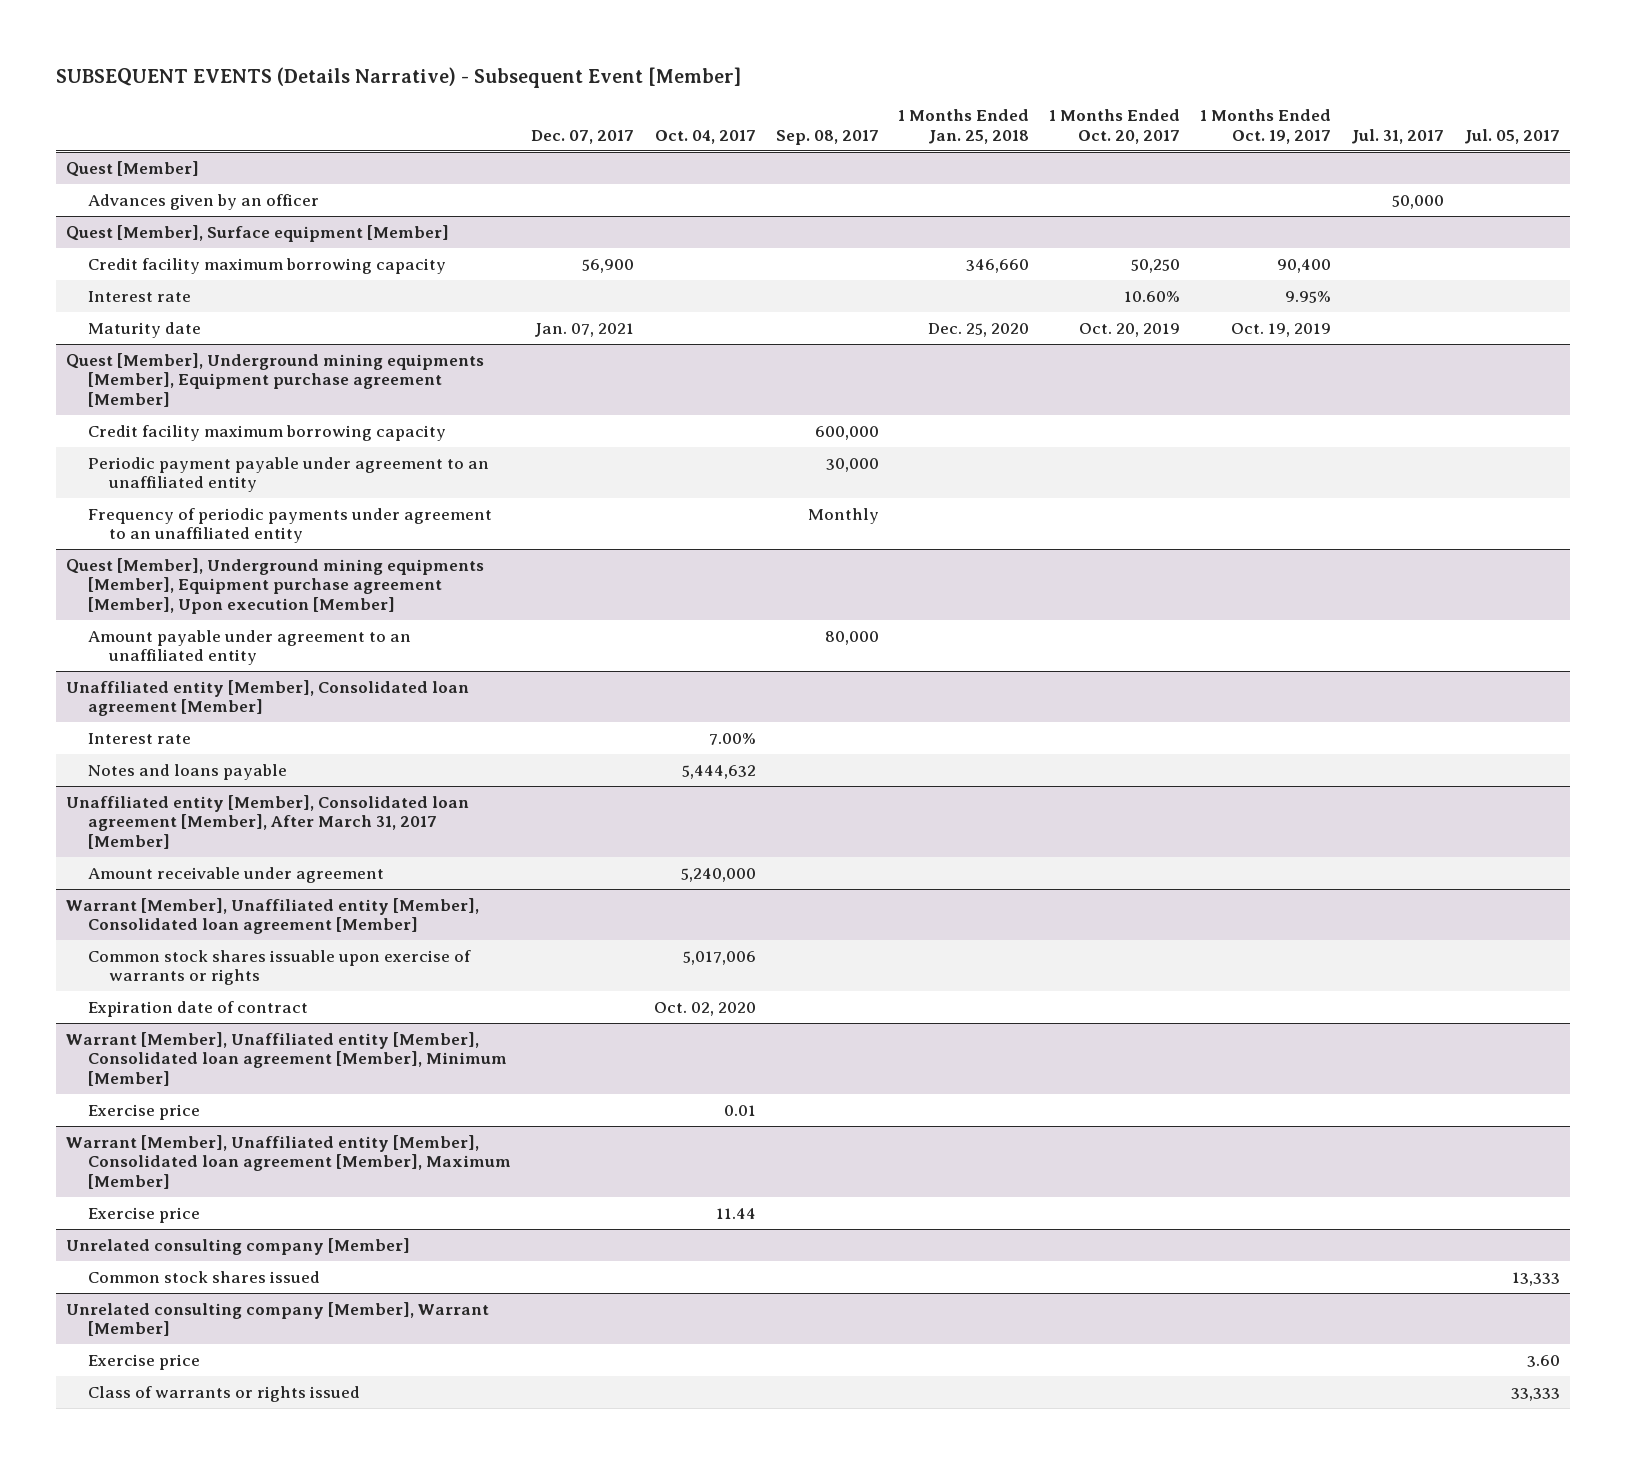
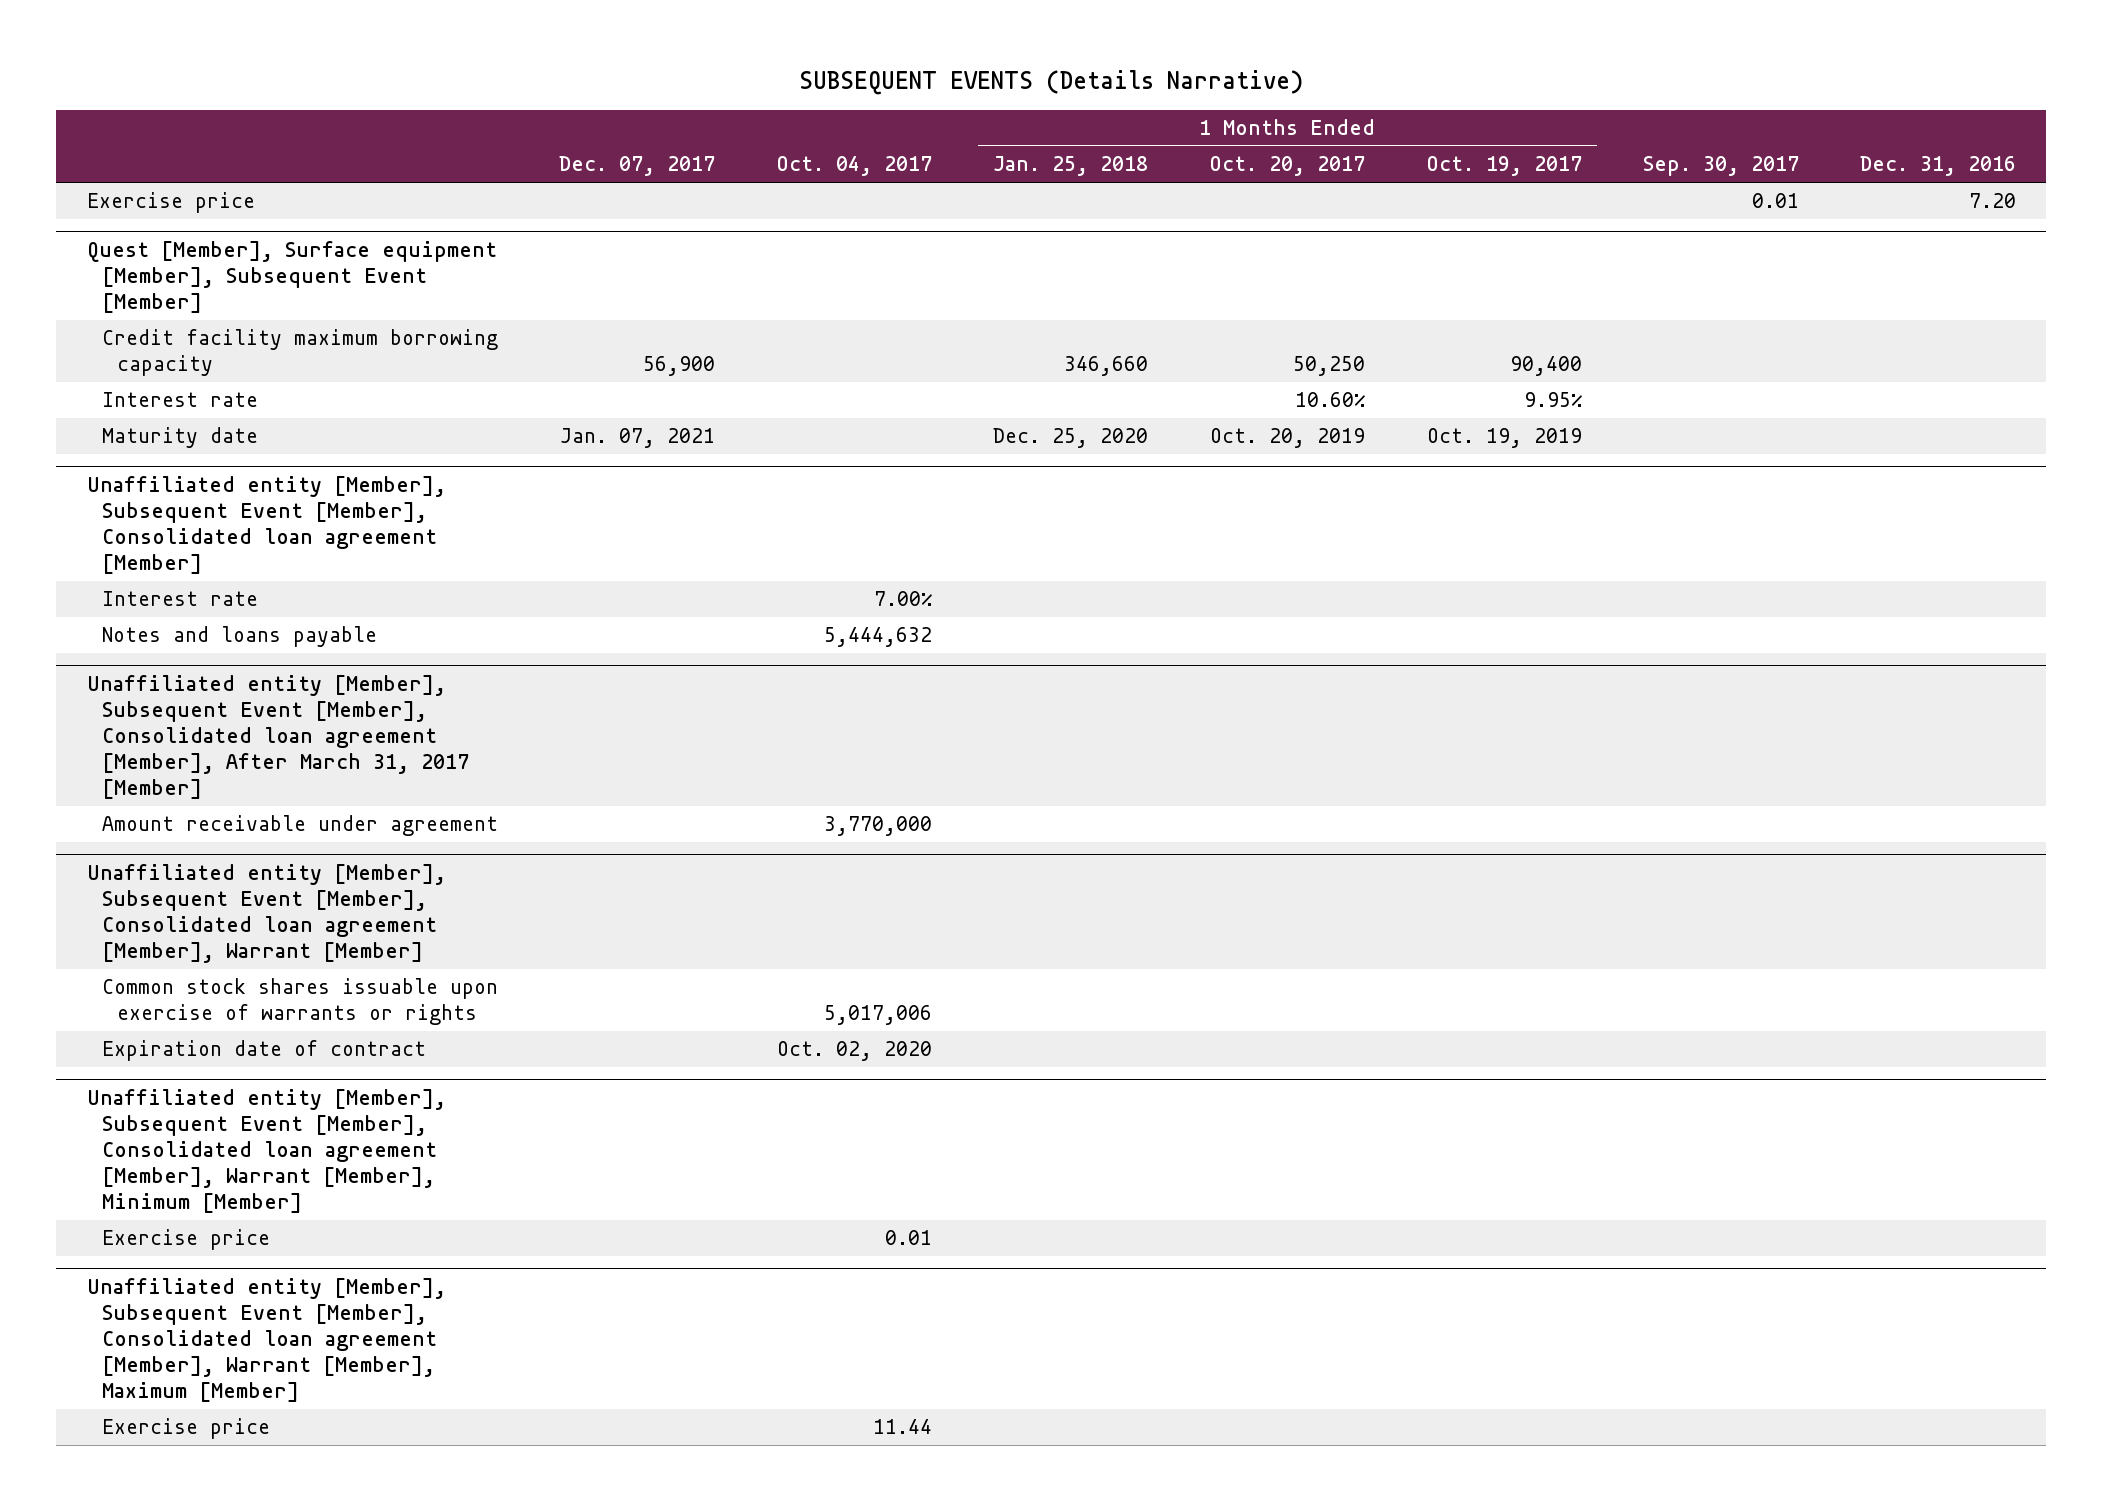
[56,66,742,88] SUBSEQUENT EVENTS (Details Narrative) - Subsequent Event [Member] -> [799,69,1304,95] SUBSEQUENT EVENTS (Details Narrative)
[775,129,879,145] Sep. 08, 2017 -> none
[1351,128,1445,144] Jul. 31, 2017 -> none
[1464,128,1561,144] Jul. 05, 2017 -> none
none -> [1642,156,1799,177] Sep. 30, 2017
none -> [1859,156,2016,177] Dec. 31, 2016
[66,160,200,177] Quest [Member] -> none
[87,193,319,210] Advances given by an officer -> none
none -> [86,192,255,214] Exercise price
[66,224,450,242] Quest [Member], Surface equipment [Member] -> [86,241,497,314] Quest [Member], Surface equipment [Member], Subsequent Event [Member]
[66,352,485,408] Quest [Member], Underground mining equipments [Member], Equipment purchase agreement [Member] -> none
[87,424,446,441] Credit facility maximum borrowing capacity -> none
[87,456,489,493] Periodic payment payable under agreement to an unaffiliated entity -> none
[87,507,492,544] Frequency of periodic payments under agreement to an unaffiliated entity -> none
[66,557,485,615] Quest [Member], Underground mining equipments [Member], Equipment purchase agreement [Member], Upon execution [Member] -> none
[87,629,411,666] Amount payable under agreement to an unaffiliated entity -> none
[66,679,470,717] Unaffiliated entity [Member], Consolidated loan agreement [Member] -> [86,476,446,575] Unaffiliated entity [Member], Subsequent Event [Member], Consolidated loan agreement [Member]
[66,794,470,850] Unaffiliated entity [Member], Consolidated loan agreement [Member], After March 31, 2017 [Member] -> [86,675,469,800] Unaffiliated entity [Member], Subsequent Event [Member], Consolidated loan agreement [Member], After March 31, 2017 [Member]
[680,867,756,882] 5,240,000 -> [823,816,932,837] 3,770,000
[66,897,480,935] Warrant [Member], Unaffiliated entity [Member], Consolidated loan agreement [Member] -> [86,864,446,964] Unaffiliated entity [Member], Subsequent Event [Member], Consolidated loan agreement [Member], Warrant [Member]
[66,1031,507,1087] Warrant [Member], Unaffiliated entity [Member], Consolidated loan agreement [Member], Minimum [Member] -> [86,1089,446,1214] Unaffiliated entity [Member], Subsequent Event [Member], Consolidated loan agreement [Member], Warrant [Member], Minimum [Member]
[66,1134,511,1190] Warrant [Member], Unaffiliated entity [Member], Consolidated loan agreement [Member], Maximum [Member] -> [86,1278,446,1403] Unaffiliated entity [Member], Subsequent Event [Member], Consolidated loan agreement [Member], Warrant [Member], Maximum [Member]
[66,1237,411,1255] Unrelated consulting company [Member] -> none
[87,1270,320,1283] Common stock shares issued -> none
[66,1301,490,1337] Unrelated consulting company [Member], Warrant [Member] -> none
[87,1353,200,1370] Exercise price -> none
[87,1385,360,1402] Class of warrants or rights issued -> none

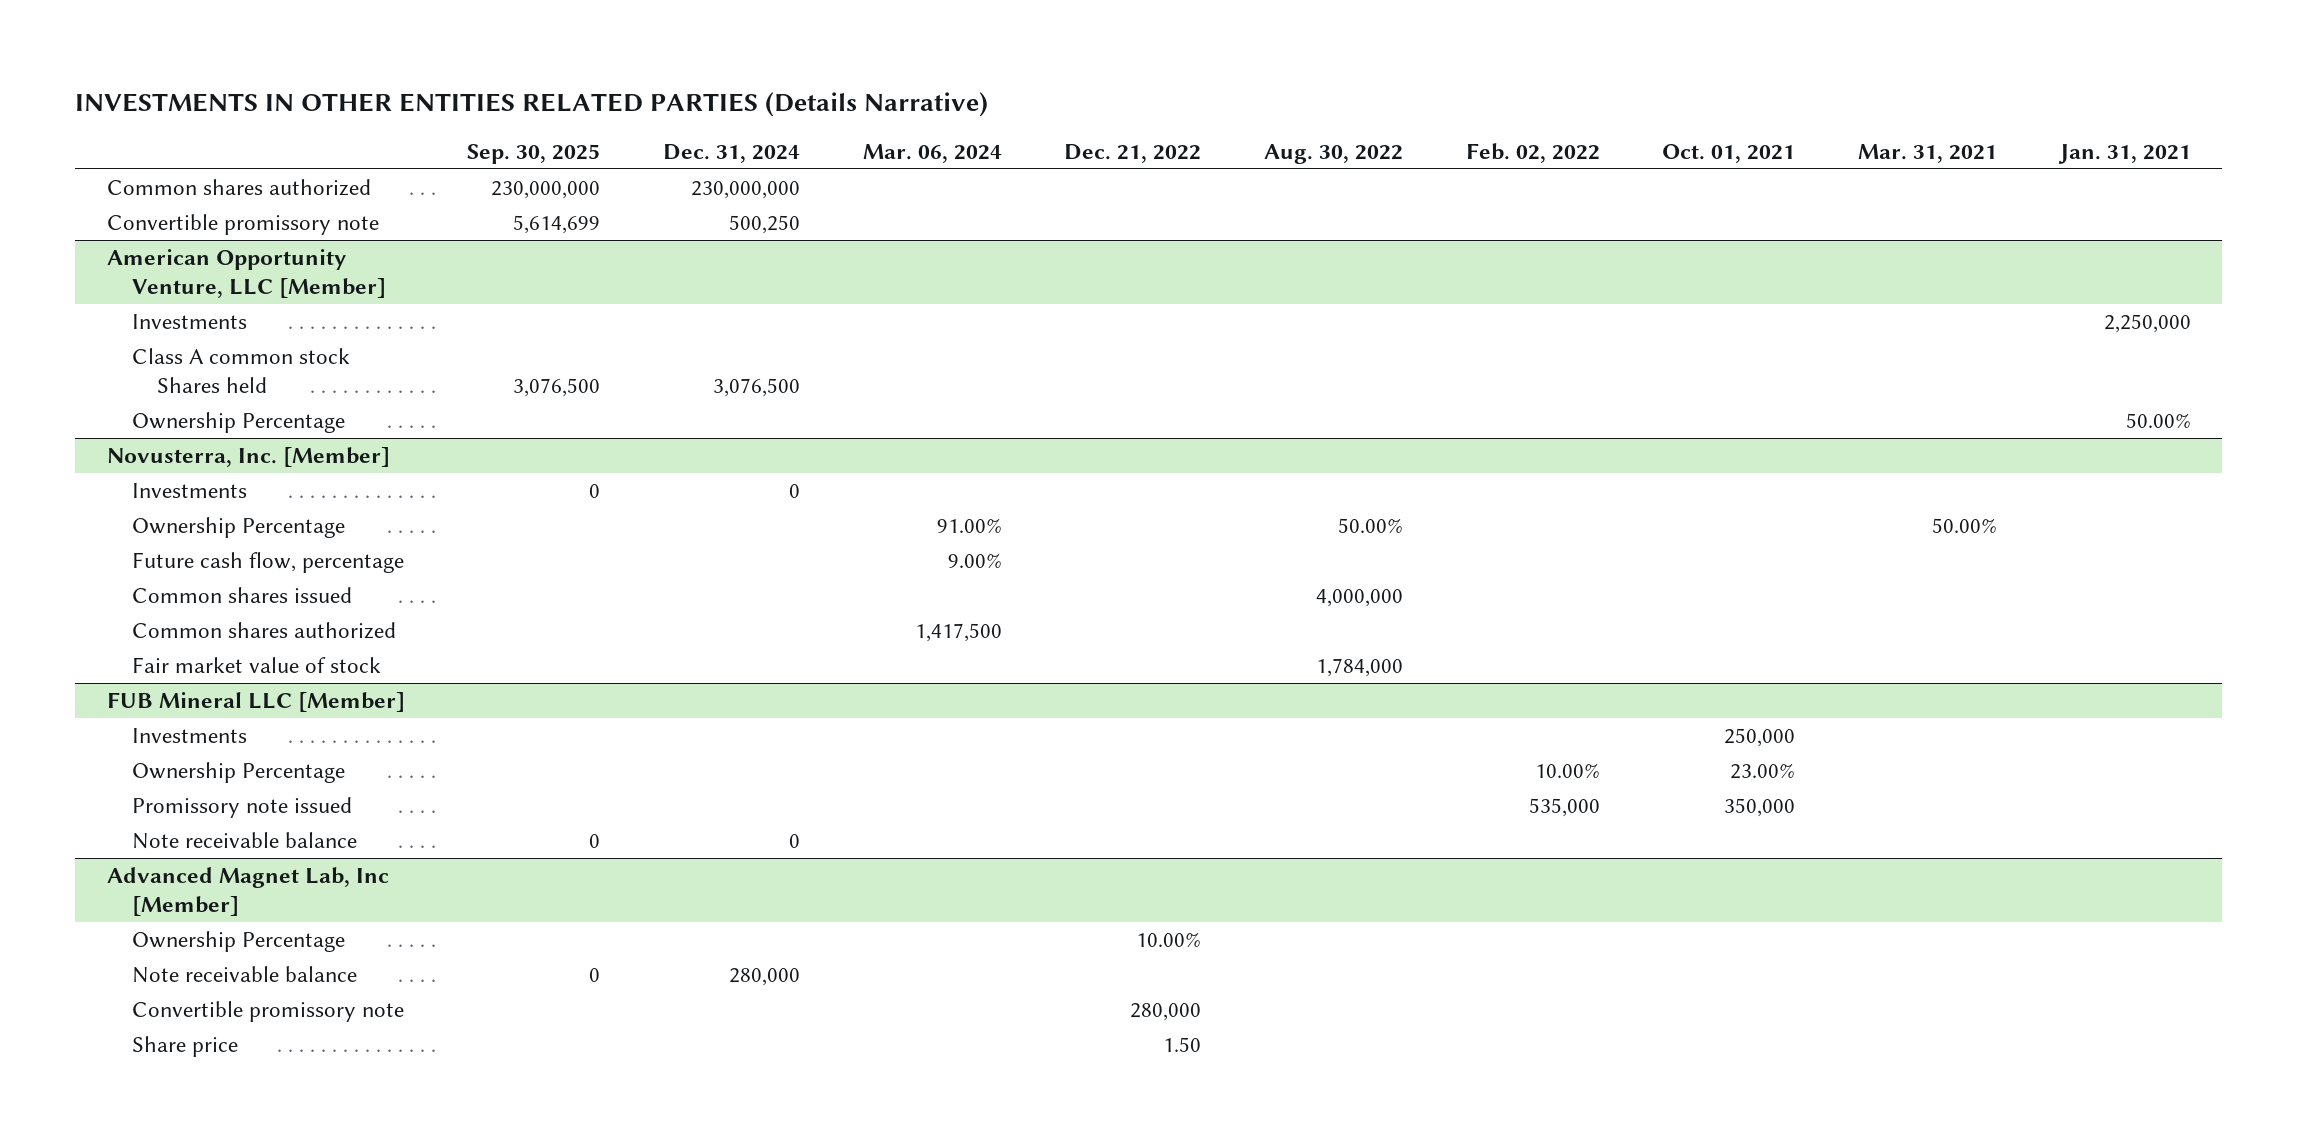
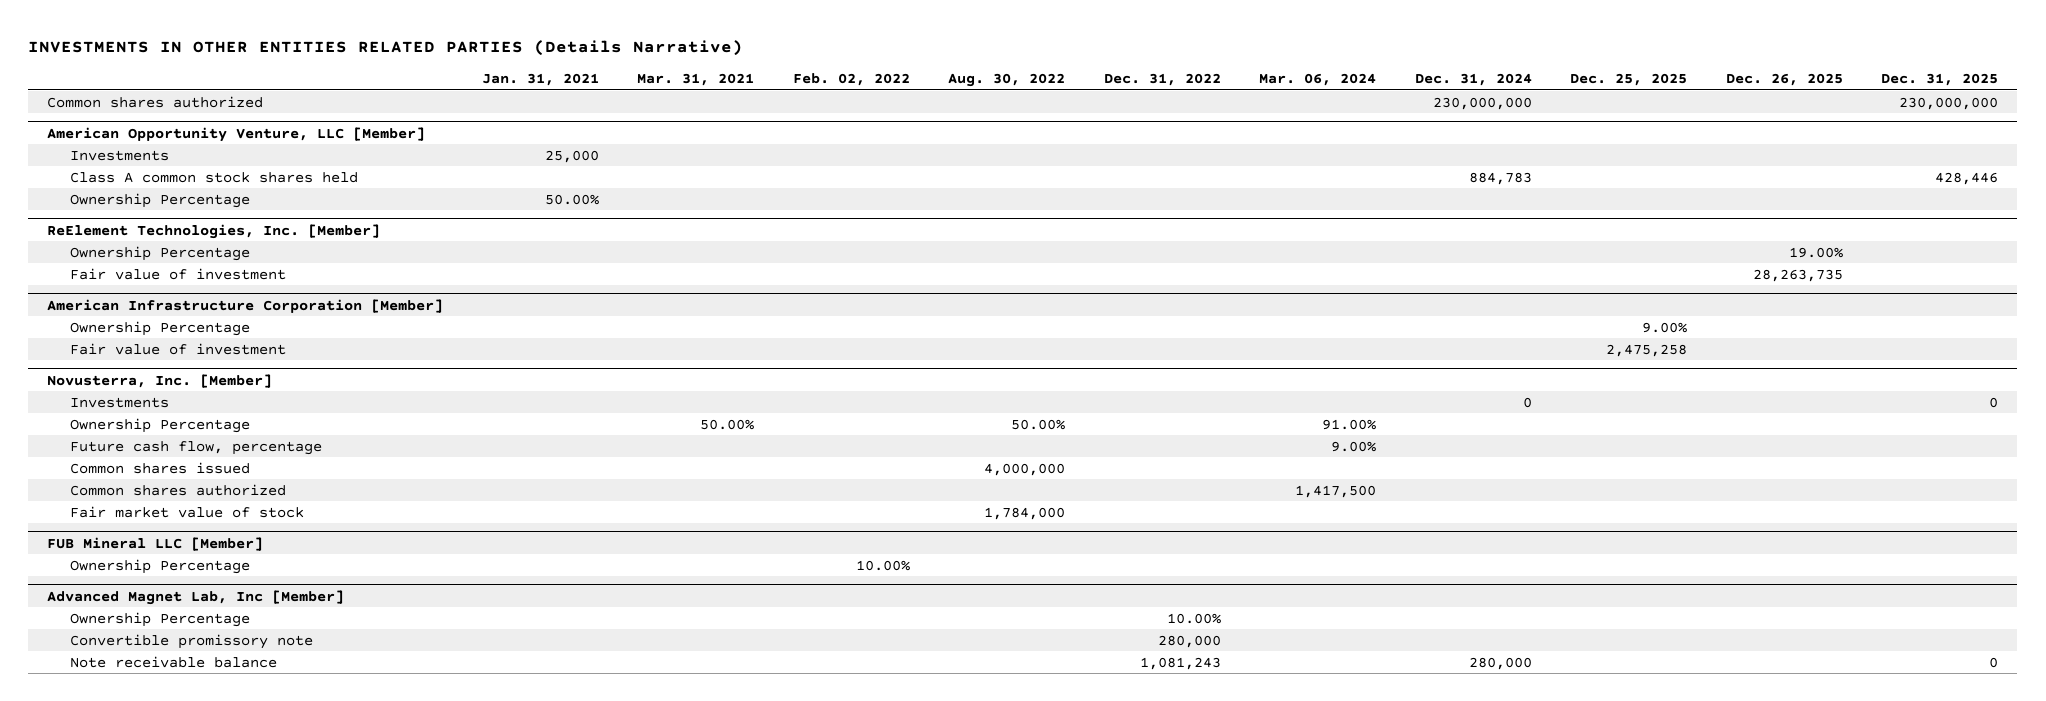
[467,143,601,164] Sep. 30, 2025 -> none
[1064,143,1202,163] Dec. 21, 2022 -> none
[1662,143,1796,163] Oct. 01, 2021 -> none
none -> [1103,72,1221,86] Dec. 31, 2022
none -> [1570,72,1688,86] Dec. 25, 2025
none -> [1725,72,1843,86] Dec. 26, 2025
none -> [1881,72,1999,86] Dec. 31, 2025
[106,214,379,236] Convertible promissory note -> none
[2103,314,2191,334] 2,250,000 -> [544,149,599,163] 25,000
[131,348,350,393] Class A common stock Shares held -> [70,171,359,183] Class A common stock shares held
[712,377,800,397] 3,076,500 -> [1468,171,1532,185] 884,783
none -> [47,223,381,239] ReElement Technologies, Inc. [Member]
none -> [70,245,251,261] Ownership Percentage
none -> [70,267,287,280] Fair value of investment
none -> [47,298,444,313] American Infrastructure Corporation [Member]
none -> [70,320,251,336] Ownership Percentage
none -> [70,342,287,355] Fair value of investment
[131,728,247,744] Investments -> none
[131,797,352,819] Promissory note issued -> none
[131,832,357,850] Note receivable balance -> none
[131,1036,238,1058] Share price -> none
[131,966,357,984] Note receivable balance -> [70,655,278,668] Note receivable balance

